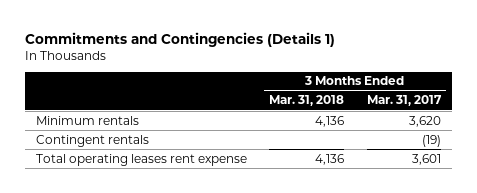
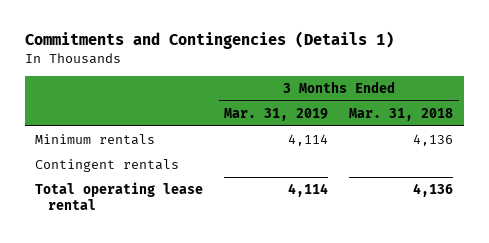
[366,95,442,107] Mar. 31, 2017 -> none
none -> [224,107,329,121] Mar. 31, 2019
[36,153,248,166] Total operating leases rent expense -> [35,182,204,210] Total operating lease rental

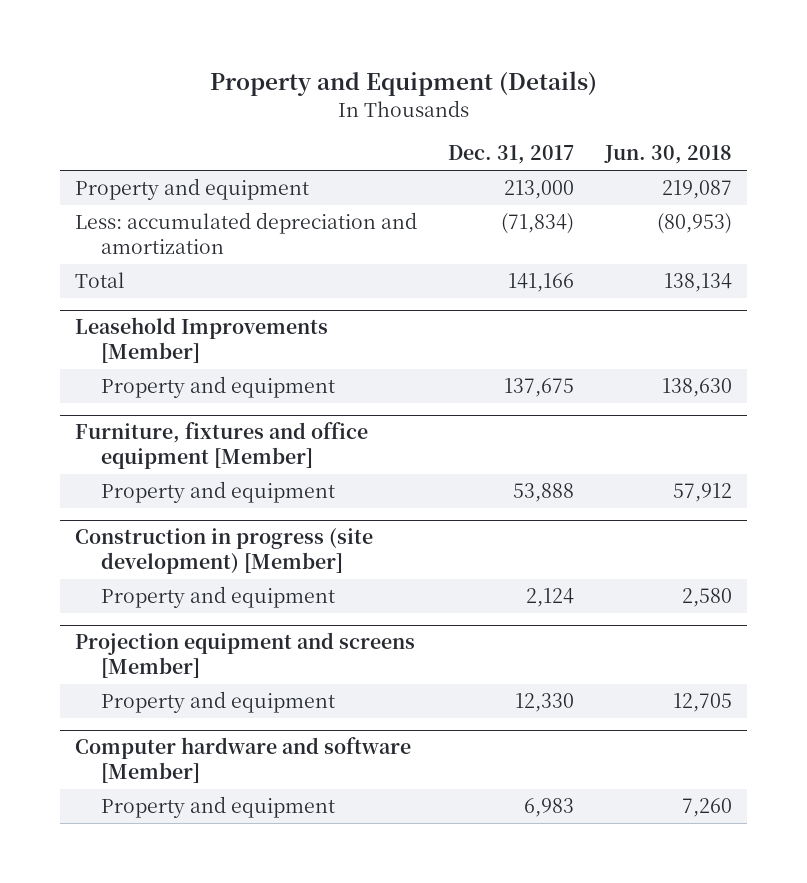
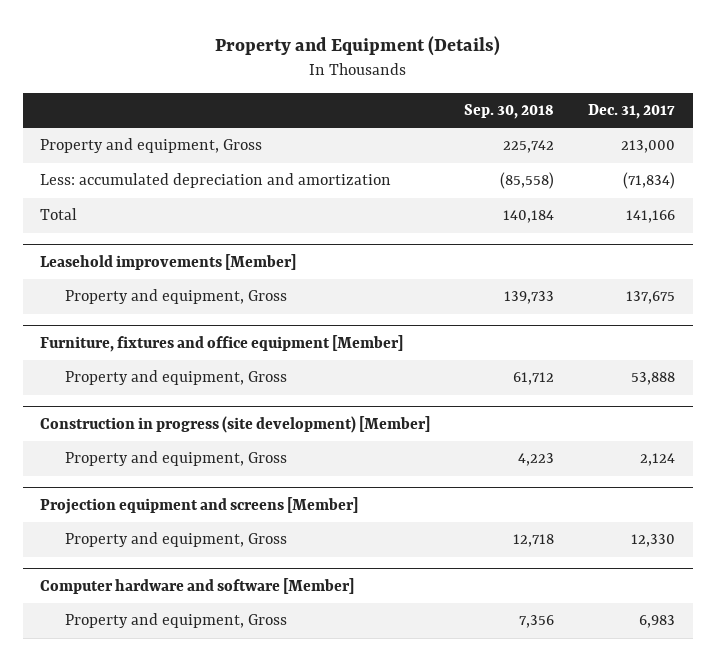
[603,145,732,165] Jun. 30, 2018 -> none
none -> [464,103,555,119] Sep. 30, 2018
[75,178,310,201] Property and equipment -> [39,138,262,154] Property and equipment, Gross
[75,317,329,364] Leasehold Improvements [Member] -> [39,253,296,270] Leasehold improvements [Member]
[101,376,336,399] Property and equipment -> [64,289,287,305] Property and equipment, Gross
[101,481,336,504] Property and equipment -> [64,370,287,386] Property and equipment, Gross
[101,586,336,609] Property and equipment -> [64,451,287,467] Property and equipment, Gross
[101,691,336,714] Property and equipment -> [64,532,287,548] Property and equipment, Gross
[101,796,336,819] Property and equipment -> [64,613,287,629] Property and equipment, Gross

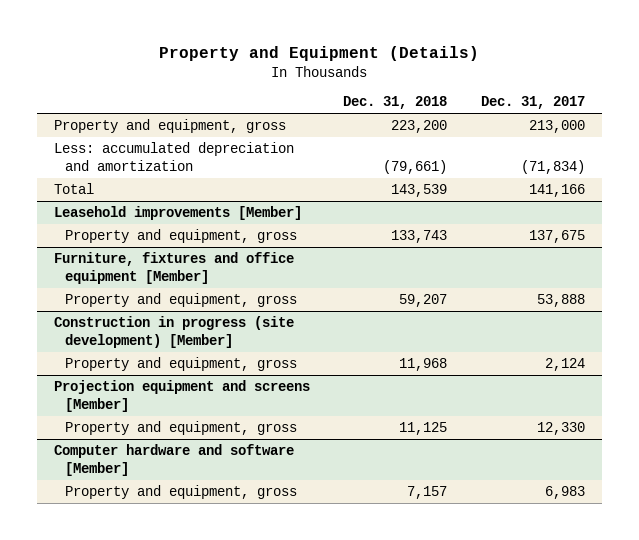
[464,103,555,119] Sep. 30, 2018 -> none
none -> [343,96,448,110] Dec. 31, 2018
[39,138,262,154] Property and equipment, Gross -> [53,119,286,134] Property and equipment, gross
[64,289,287,305] Property and equipment, Gross -> [64,229,297,244] Property and equipment, gross
[64,370,287,386] Property and equipment, Gross -> [64,293,297,308] Property and equipment, gross
[64,451,287,467] Property and equipment, Gross -> [64,357,297,372] Property and equipment, gross
[64,532,287,548] Property and equipment, Gross -> [64,421,297,436] Property and equipment, gross
[64,613,287,629] Property and equipment, Gross -> [64,485,297,500] Property and equipment, gross

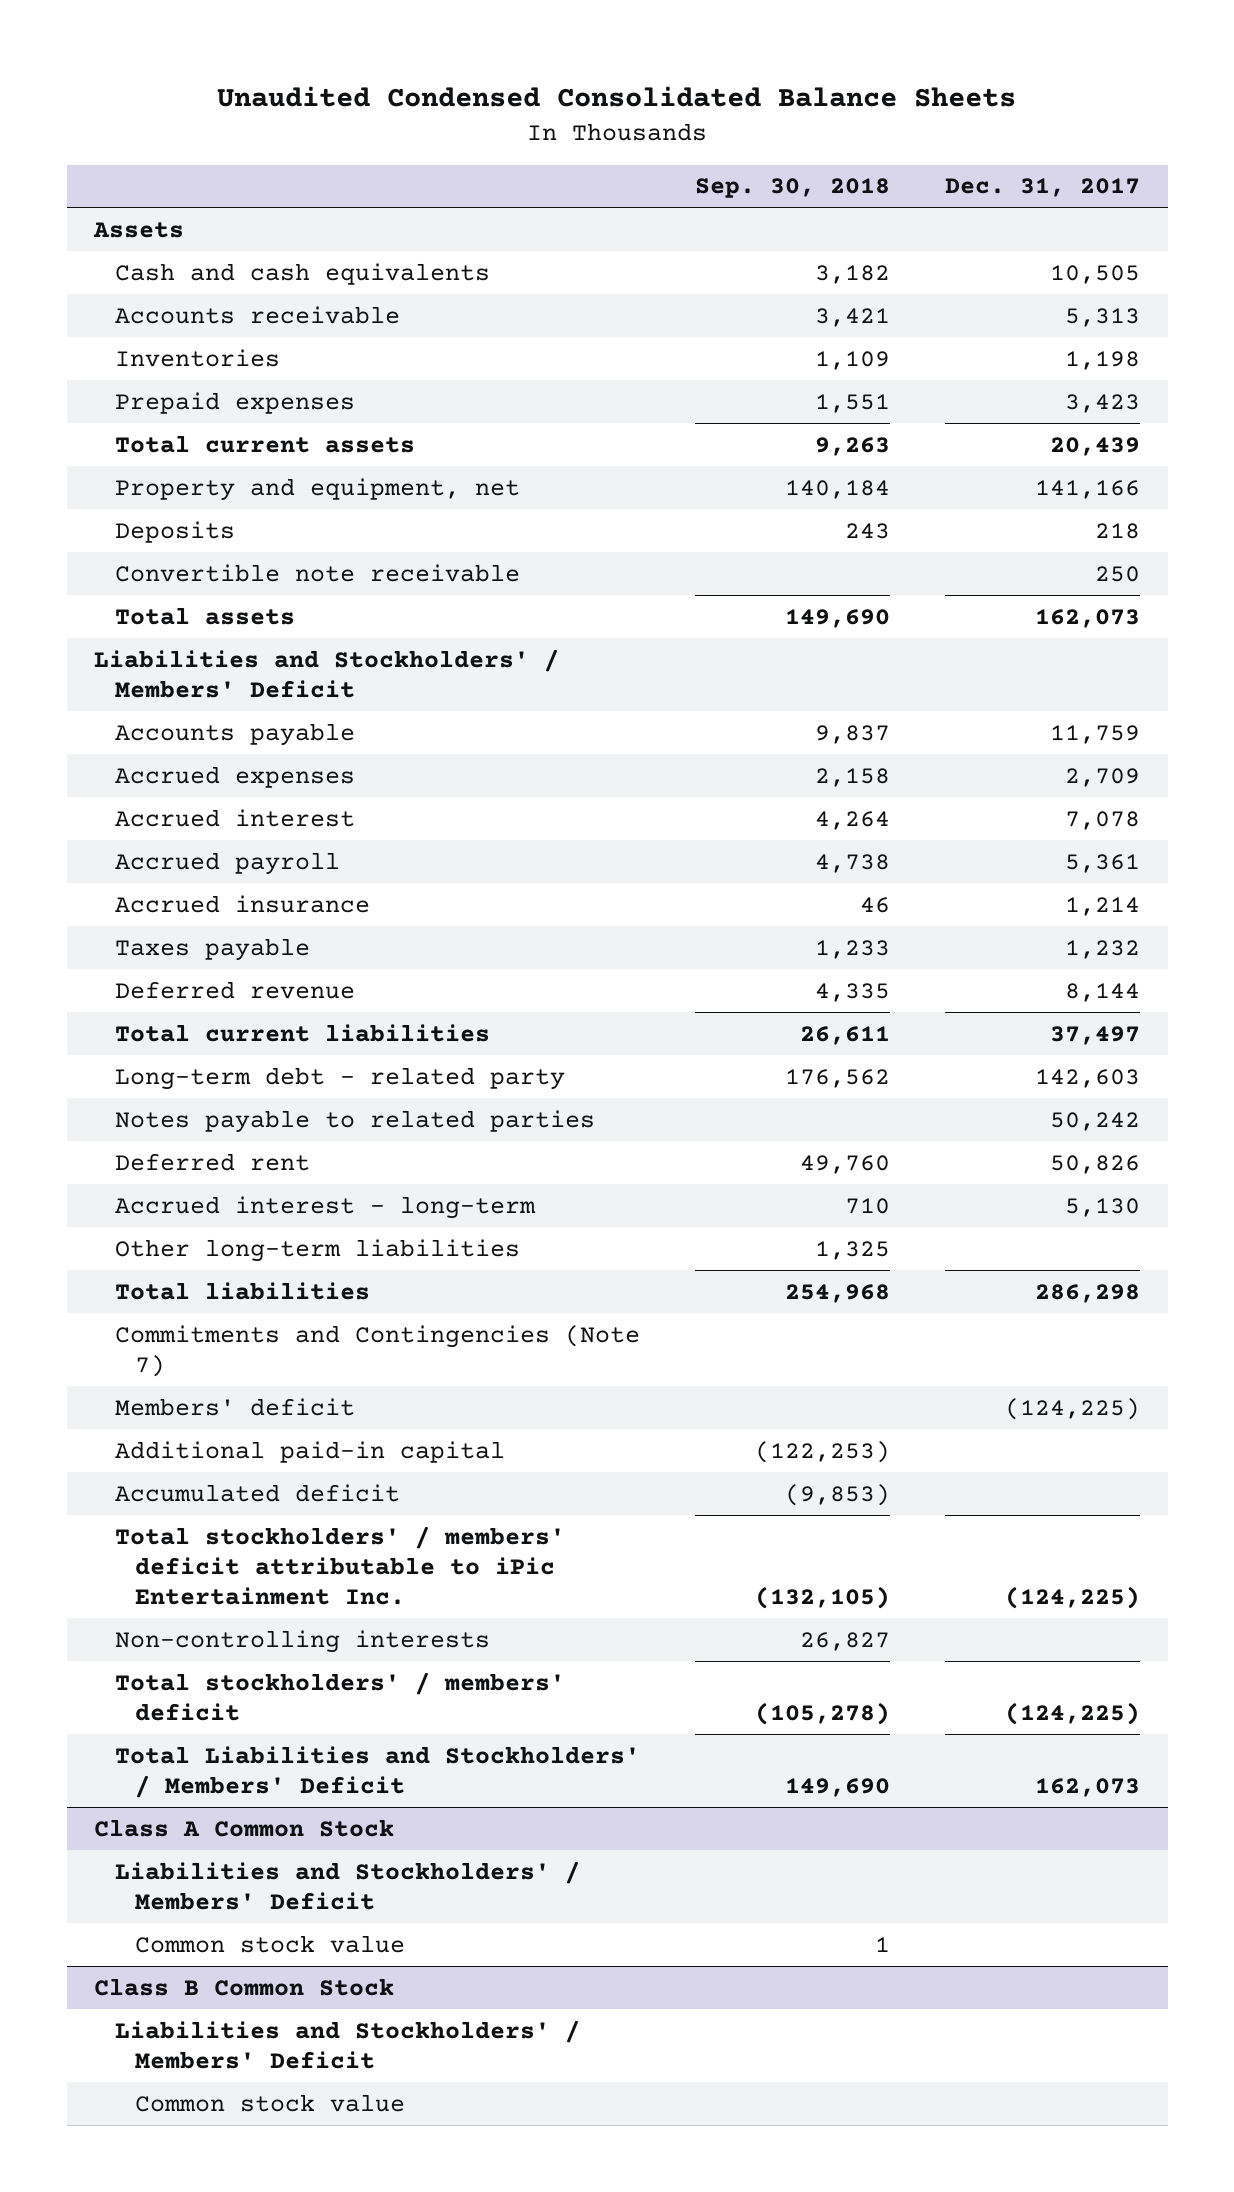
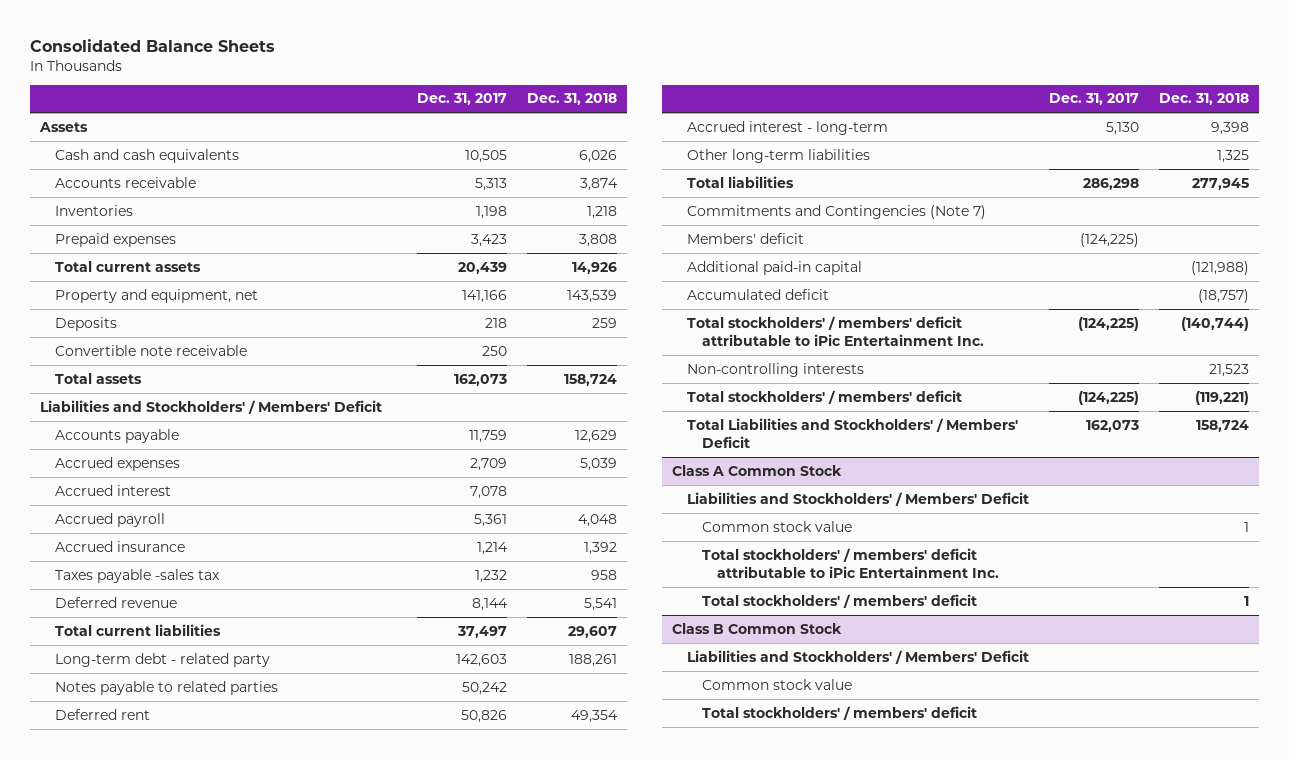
[217,85,1017,107] Unaudited Condensed Consolidated Balance Sheets -> [30,38,276,52] Consolidated Balance Sheets
[694,178,890,199] Sep. 30, 2018 -> none
none -> [527,93,618,106] Dec. 31, 2018
[114,937,310,961] Taxes payable -> [55,568,221,583] Taxes payable -sales tax
none -> [701,547,999,578] Total stockholders' / members' deficit attributable to iPic Entertainment Inc.
none -> [701,593,977,608] Total stockholders' / members' deficit
none -> [701,705,977,720] Total stockholders' / members' deficit

